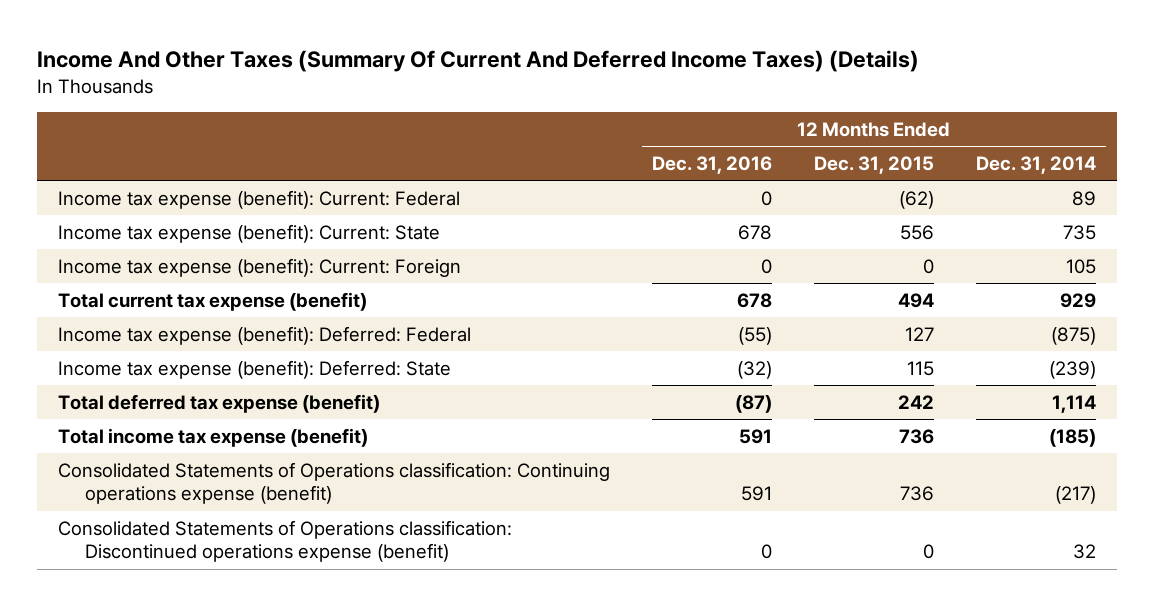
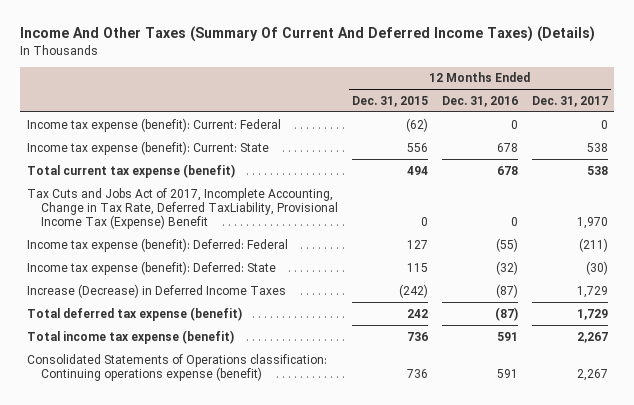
[975,155,1096,174] Dec. 31, 2014 -> none
none -> [531,95,608,107] Dec. 31, 2017
[58,257,462,277] Income tax expense (benefit): Current: Foreign -> none
none -> [26,187,339,229] Tax Cuts and Jobs Act of 2017, Incomplete Accounting, Change in Tax Rate, Deferred TaxLiability, Provisional Income Tax (Expense) Benefit
none -> [26,283,286,298] Increase (Decrease) in Deferred Income Taxes
[58,519,513,563] Consolidated Statements of Operations classification: Discontinued operations expense (benefit) -> none

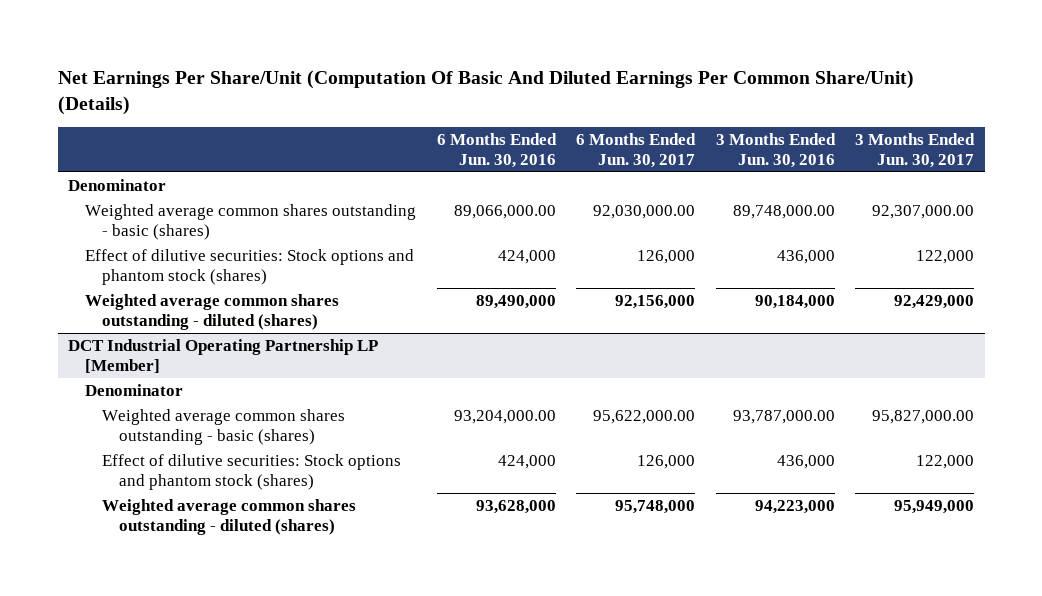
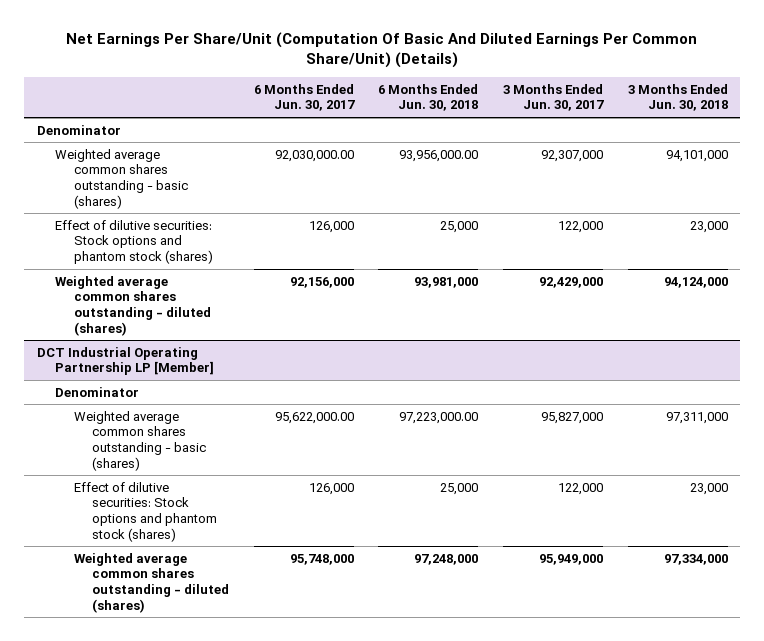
[436,132,557,168] 6 Months Ended Jun. 30, 2016 -> none
[715,132,836,168] 3 Months Ended Jun. 30, 2016 -> none
none -> [378,83,479,112] 6 Months Ended Jun. 30, 2018
none -> [627,83,728,112] 3 Months Ended Jun. 30, 2018
[872,204,975,219] 92,307,000.00 -> [541,149,604,162] 92,307,000
[872,409,975,424] 95,827,000.00 -> [541,411,604,424] 95,827,000

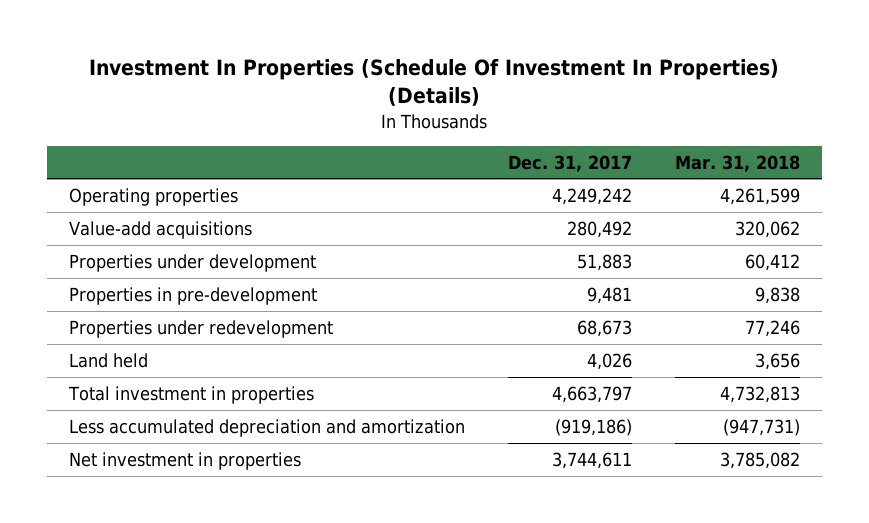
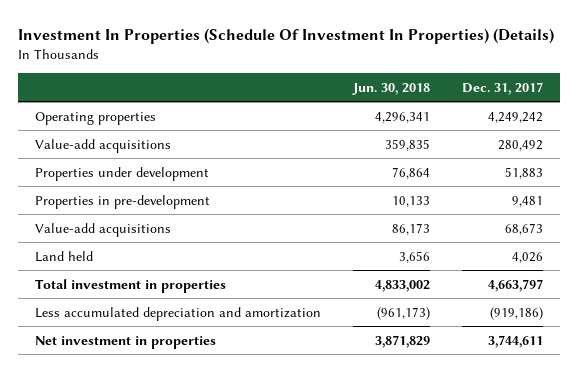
[675,154,801,172] Mar. 31, 2018 -> none
none -> [352,82,431,95] Jun. 30, 2018
[68,319,333,338] Properties under redevelopment -> [34,222,171,237] Value-add acquisitions

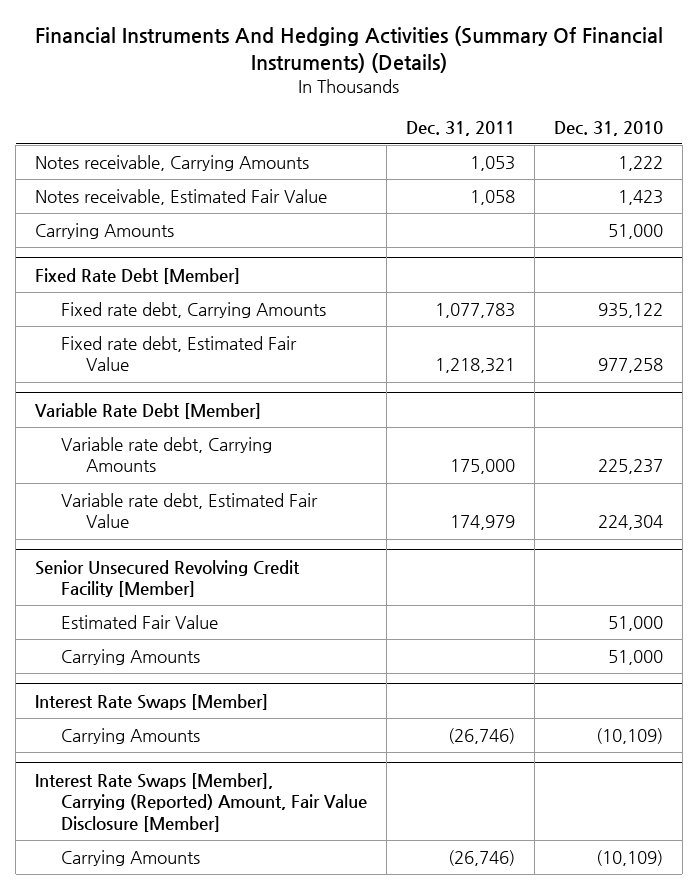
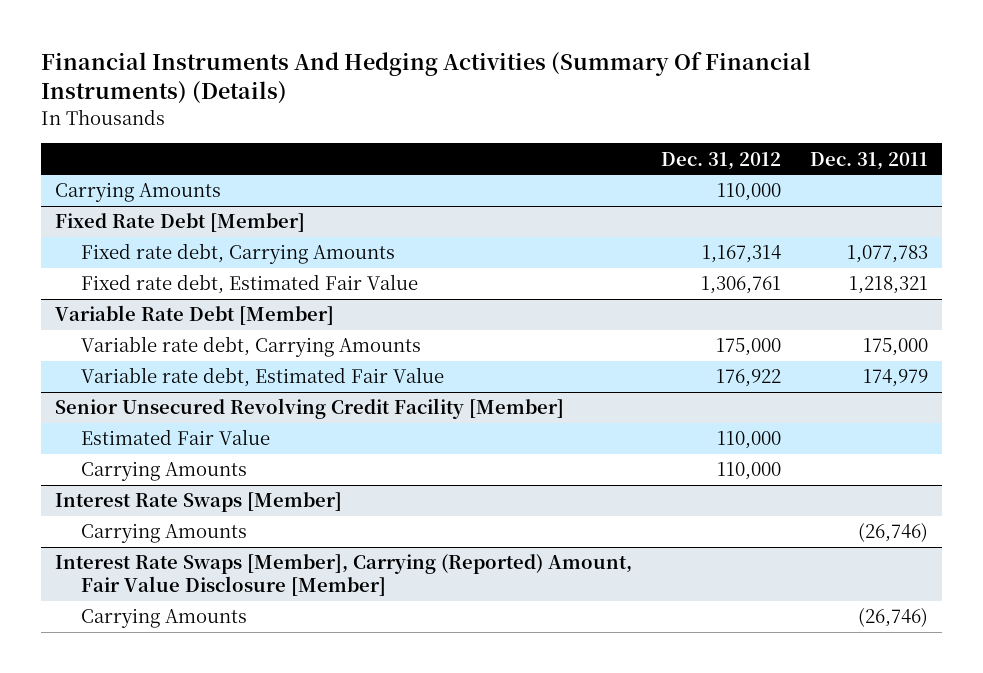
[553,120,663,136] Dec. 31, 2010 -> none
none -> [660,151,781,170] Dec. 31, 2012
[35,155,310,172] Notes receivable, Carrying Amounts -> none
[35,189,328,206] Notes receivable, Estimated Fair Value -> none

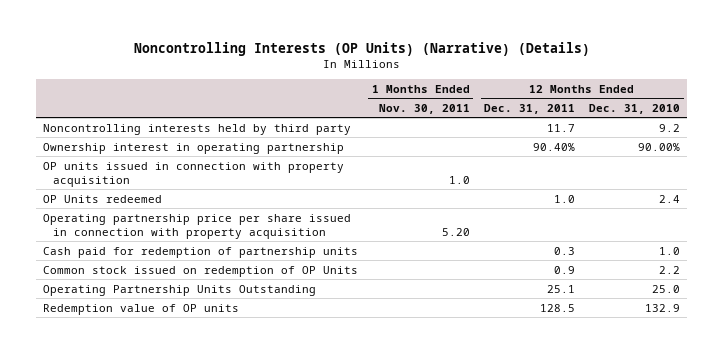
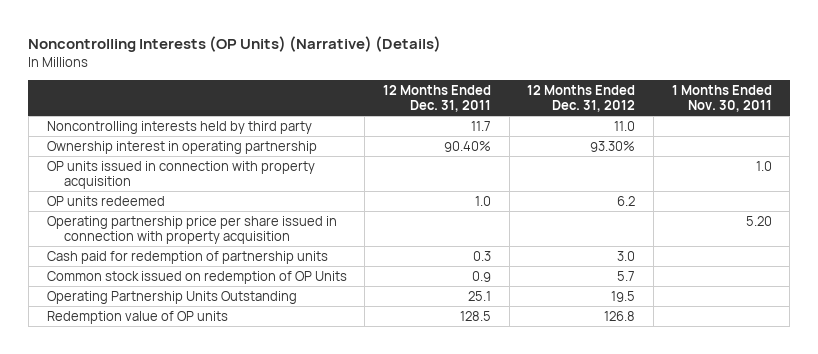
[589,103,681,114] Dec. 31, 2010 -> none
none -> [527,84,636,113] 12 Months Ended Dec. 31, 2012
[42,194,162,203] OP Units redeemed -> [46,195,165,206] OP units redeemed

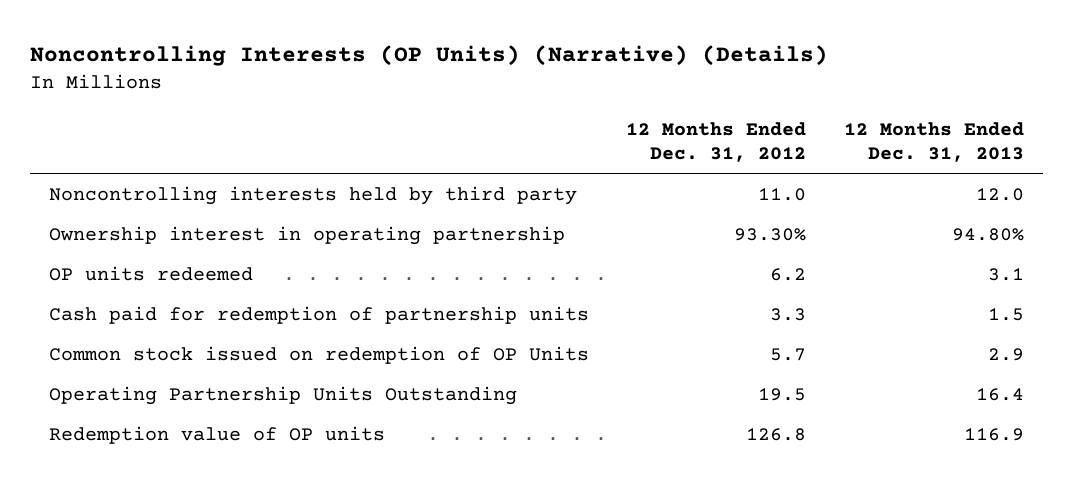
[382,84,491,113] 12 Months Ended Dec. 31, 2011 -> none
[671,84,772,113] 1 Months Ended Nov. 30, 2011 -> none
none -> [843,121,1024,163] 12 Months Ended Dec. 31, 2013
[46,160,315,190] OP units issued in connection with property acquisition -> none
[46,215,337,245] Operating partnership price per share issued in connection with property acquisition -> none
[617,250,636,261] 3.0 -> [770,308,807,322] 3.3

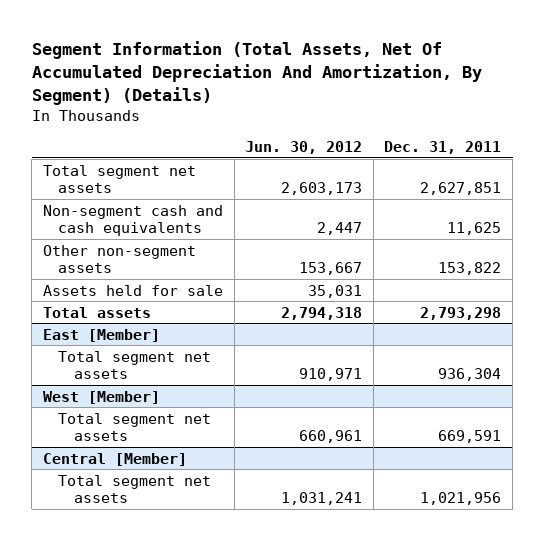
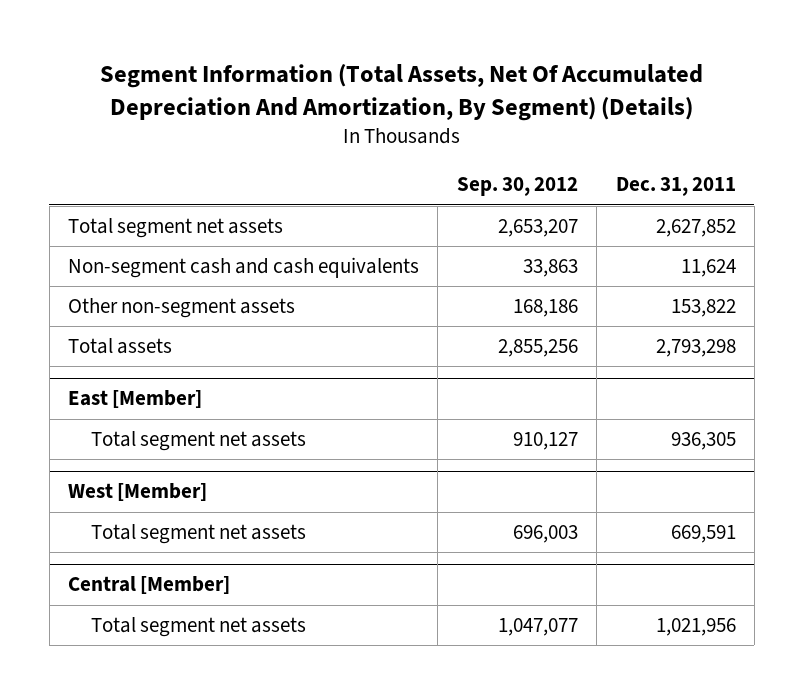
[245,140,363,154] Jun. 30, 2012 -> none
none -> [456,177,578,197] Sep. 30, 2012
[420,182,502,196] 2,627,851 -> [655,219,736,238] 2,627,852
[447,222,502,236] 11,625 -> [680,259,736,278] 11,624
[42,284,223,296] Assets held for sale -> none
[438,368,502,382] 936,304 -> [670,432,736,451] 936,305

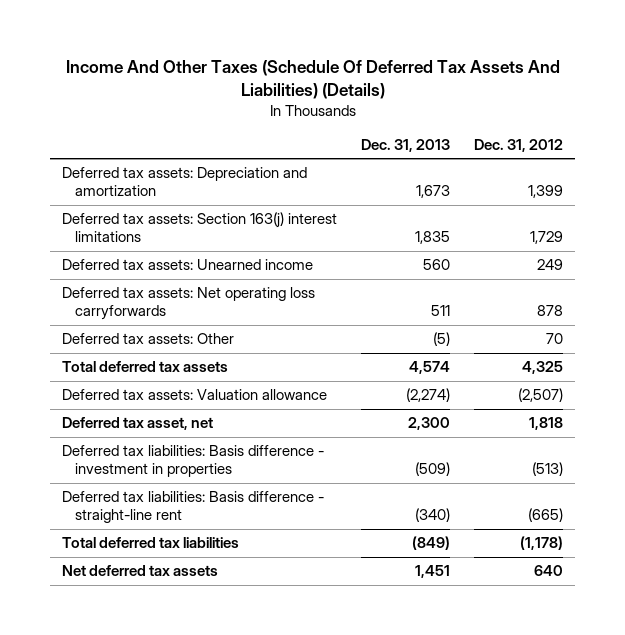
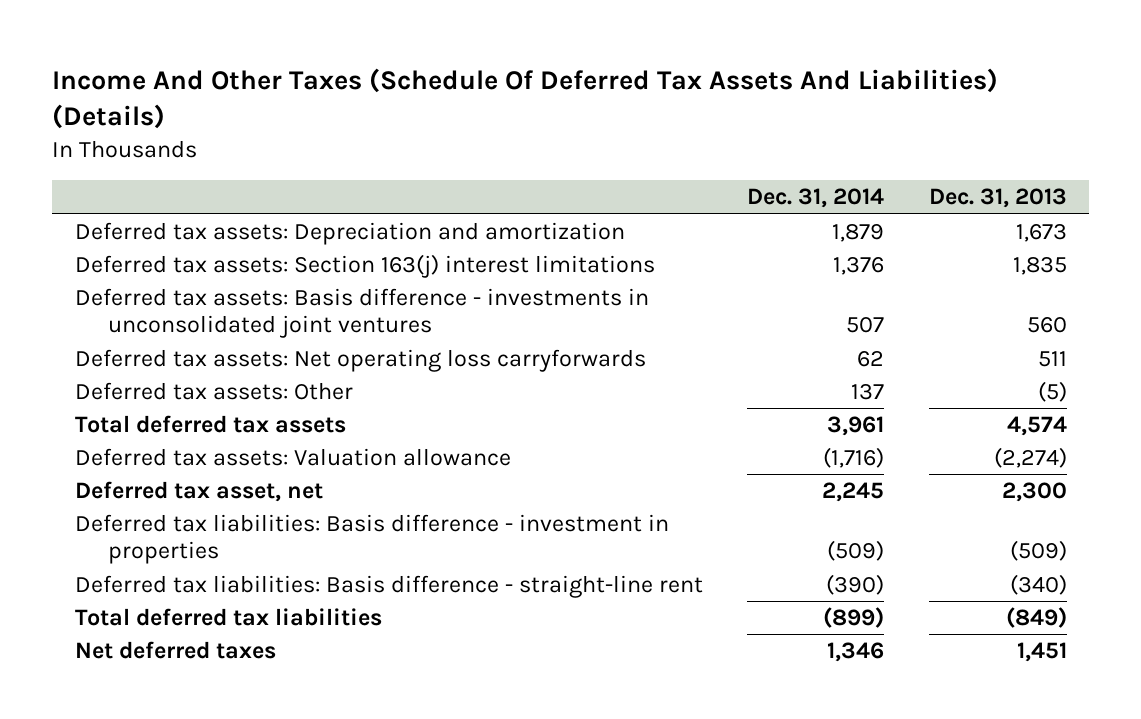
[474,138,564,152] Dec. 31, 2012 -> none
none -> [747,188,885,209] Dec. 31, 2014
[62,259,314,271] Deferred tax assets: Unearned income -> none
none -> [74,287,649,339] Deferred tax assets: Basis difference - investments in unconsolidated joint ventures
[62,565,219,577] Net deferred tax assets -> [74,640,276,659] Net deferred taxes

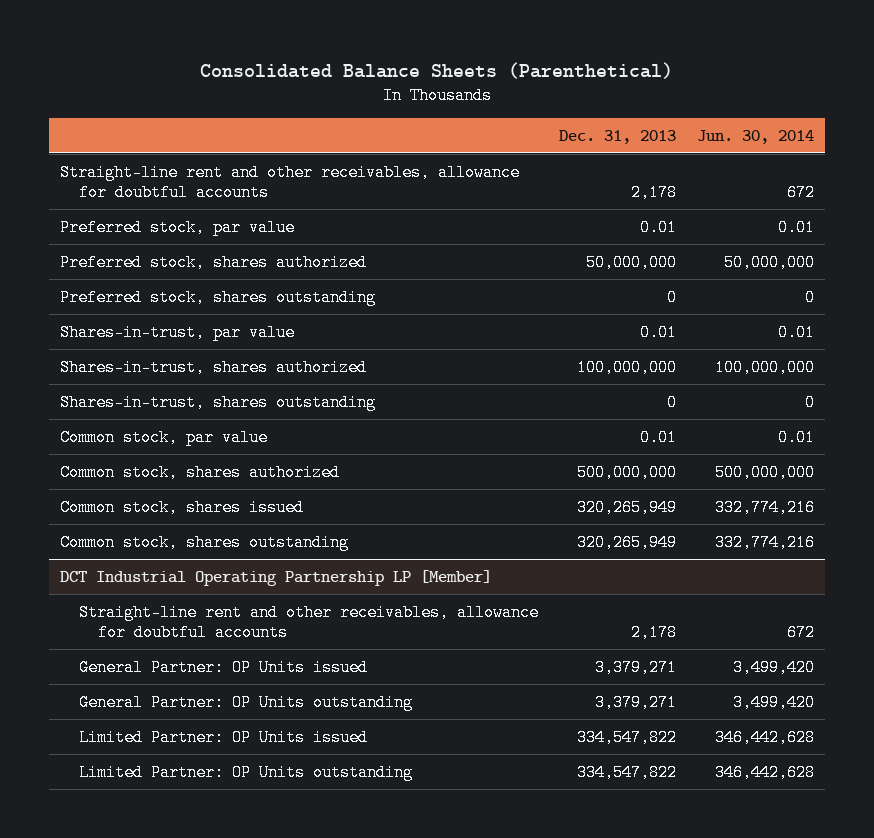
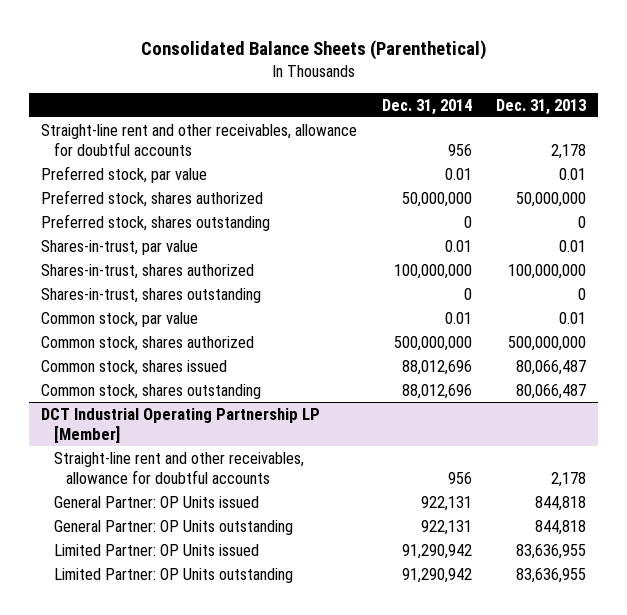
[697,129,815,144] Jun. 30, 2014 -> none
none -> [381,98,472,115] Dec. 31, 2014
[577,498,678,516] 320,265,949 -> [515,359,586,375] 80,066,487
[577,533,678,551] 320,265,949 -> [515,383,586,399] 80,066,487
[595,658,678,676] 3,379,271 -> [534,495,586,511] 844,818
[595,693,678,711] 3,379,271 -> [534,519,586,535] 844,818
[577,728,678,746] 334,547,822 -> [515,543,586,559] 83,636,955
[577,763,678,781] 334,547,822 -> [515,567,586,583] 83,636,955

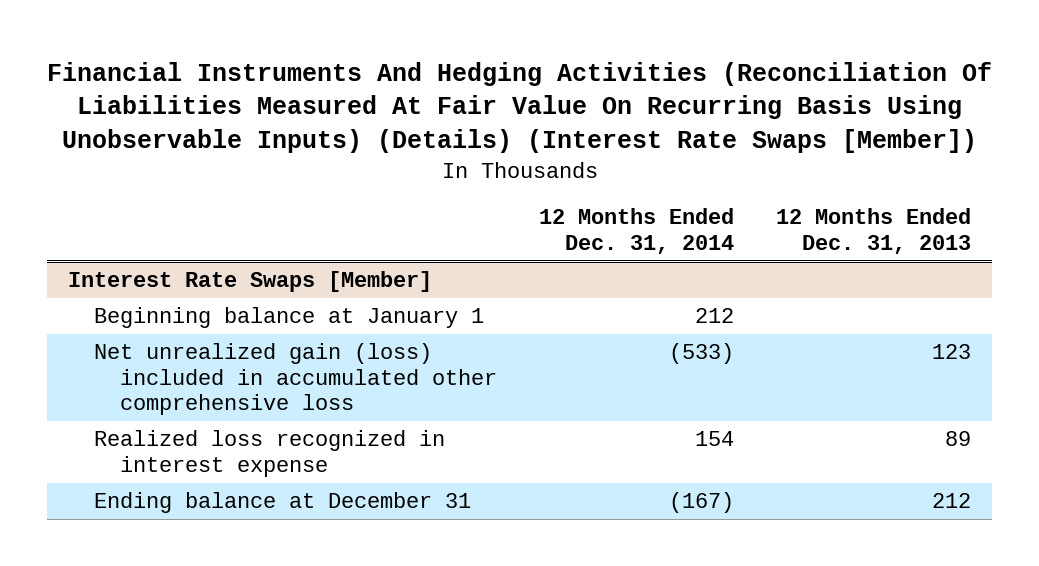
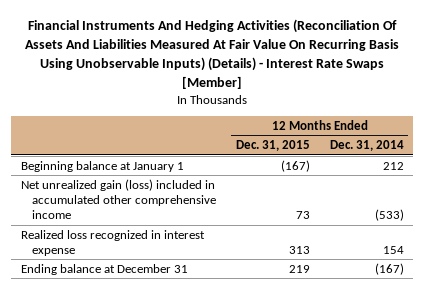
[46,61,992,154] Financial Instruments And Hedging Activities (Reconciliation Of Liabilities Measured At Fair Value On Recurring Basis Using Unobservable Inputs) (Details) (Interest Rate Swaps [Member]) -> [25,18,400,90] Financial Instruments And Hedging Activities (Reconciliation Of Assets And Liabilities Measured At Fair Value On Recurring Basis Using Unobservable Inputs) (Details) - Interest Rate Swaps [Member]
[776,208,972,255] 12 Months Ended Dec. 31, 2013 -> none
none -> [235,140,310,152] Dec. 31, 2015
[67,271,432,293] Interest Rate Swaps [Member] -> none
[93,343,497,416] Net unrealized gain (loss) included in accumulated other comprehensive loss -> [20,178,216,220] Net unrealized gain (loss) included in accumulated other comprehensive income

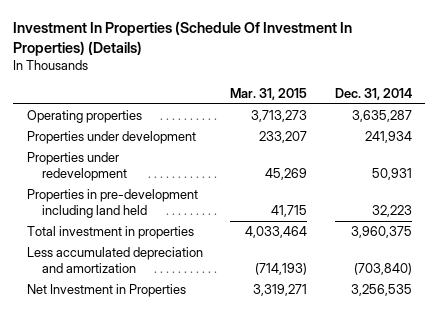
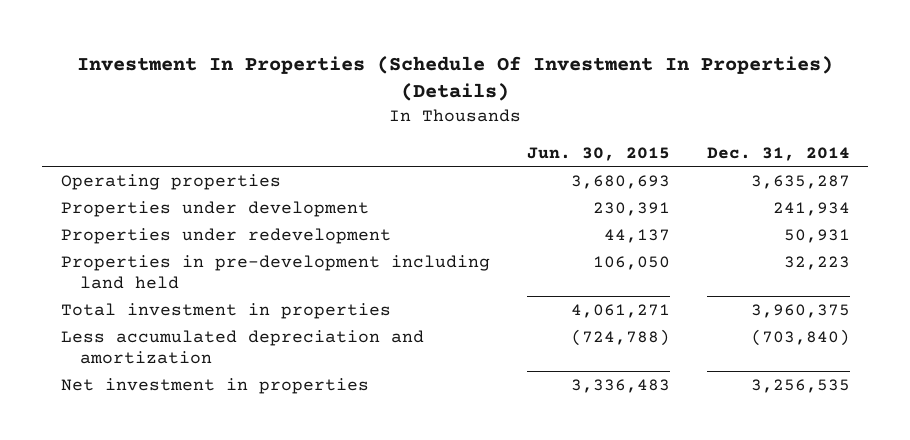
[230,88,308,101] Mar. 31, 2015 -> none
none -> [526,146,670,161] Jun. 30, 2015
[26,284,186,298] Net Investment in Properties -> [60,377,369,394] Net investment in properties

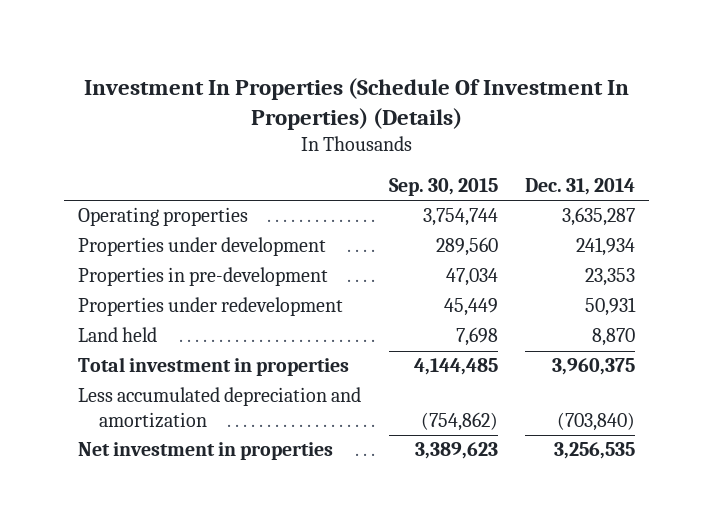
[526,146,670,161] Jun. 30, 2015 -> none
none -> [388,177,498,196] Sep. 30, 2015
none -> [78,267,329,287] Properties in pre-development
[60,254,490,289] Properties in pre-development including land held -> [78,327,158,343] Land held
[783,255,850,270] 32,223 -> [592,328,636,347] 8,870

